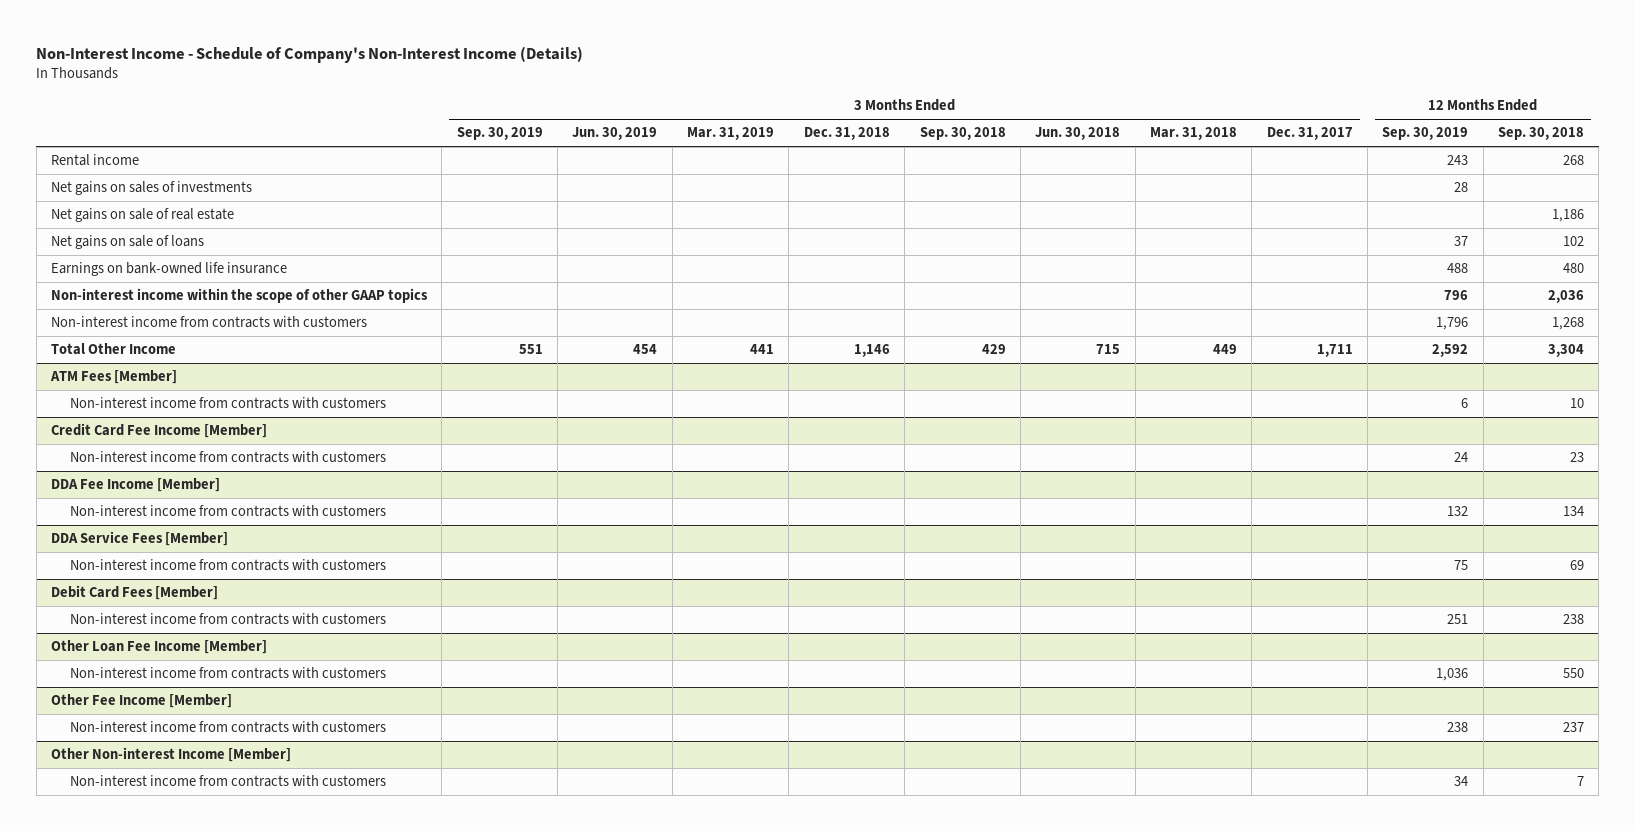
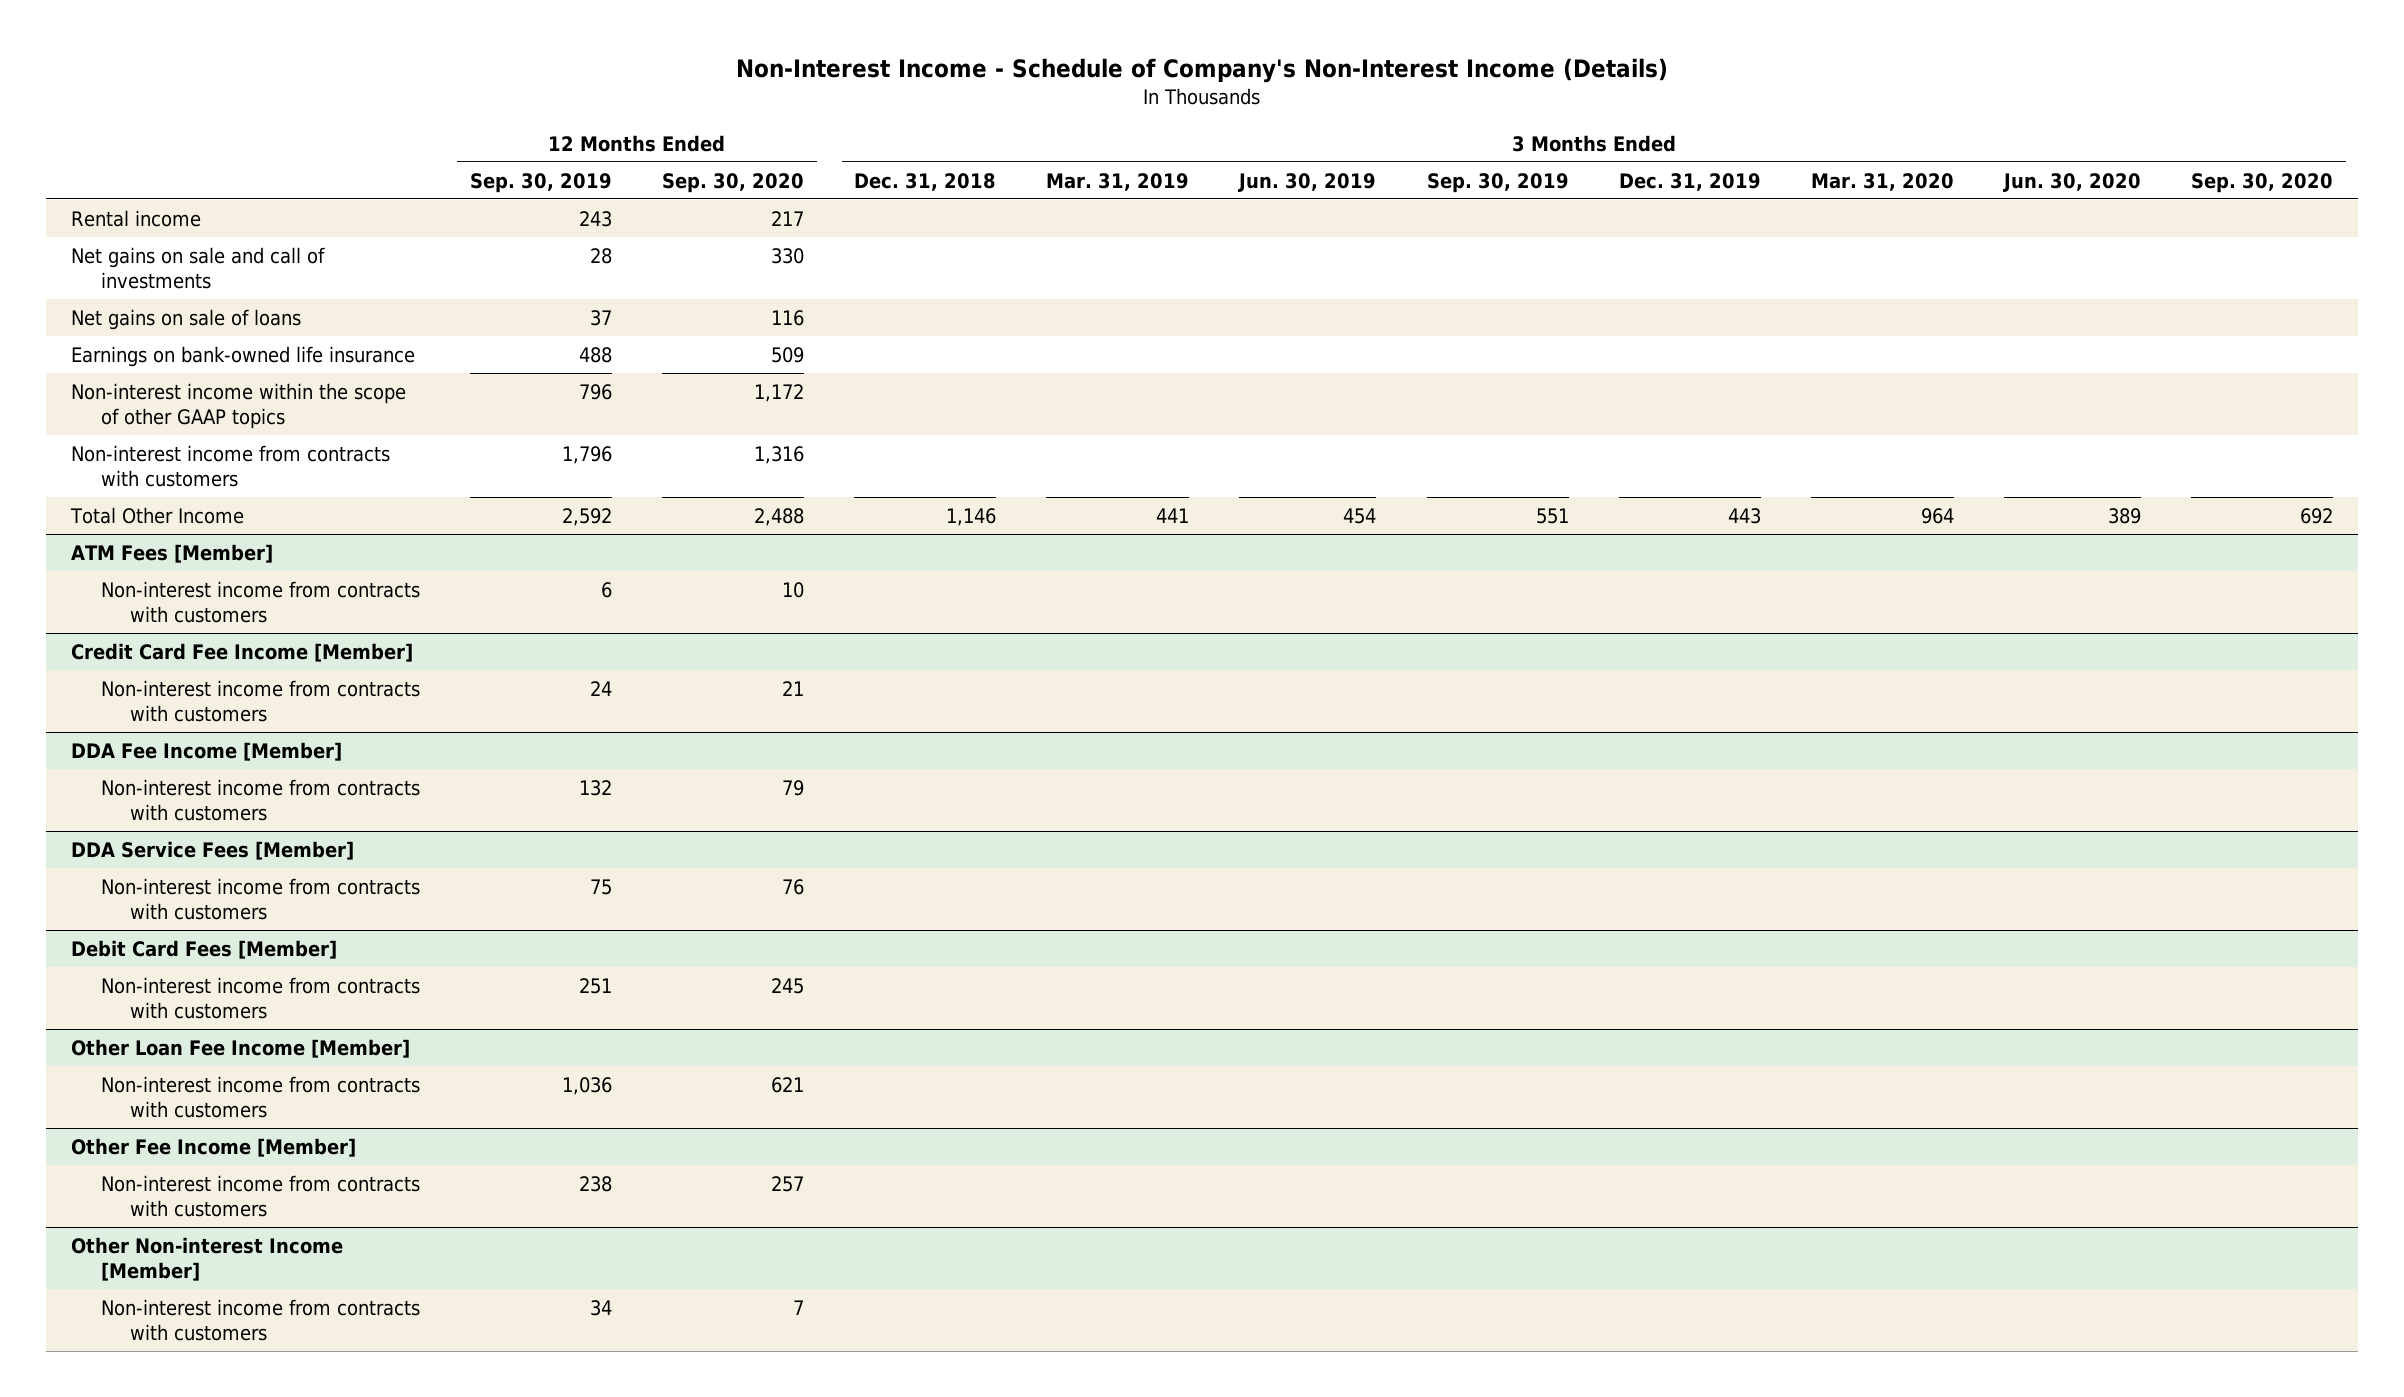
[919,127,1006,141] Sep. 30, 2018 -> none
[1035,127,1121,141] Jun. 30, 2018 -> none
[1149,127,1237,141] Mar. 31, 2018 -> none
[1266,127,1353,141] Dec. 31, 2017 -> none
[1497,127,1584,141] Sep. 30, 2018 -> none
none -> [661,172,804,193] Sep. 30, 2020
none -> [1618,172,1761,191] Dec. 31, 2019
none -> [1810,172,1954,191] Mar. 31, 2020
none -> [2003,172,2142,192] Jun. 30, 2020
none -> [2191,172,2334,193] Sep. 30, 2020
[51,208,235,223] Net gains on sale of real estate -> none
[51,181,253,196] Net gains on sales of investments -> [70,246,325,289] Net gains on sale and call of investments

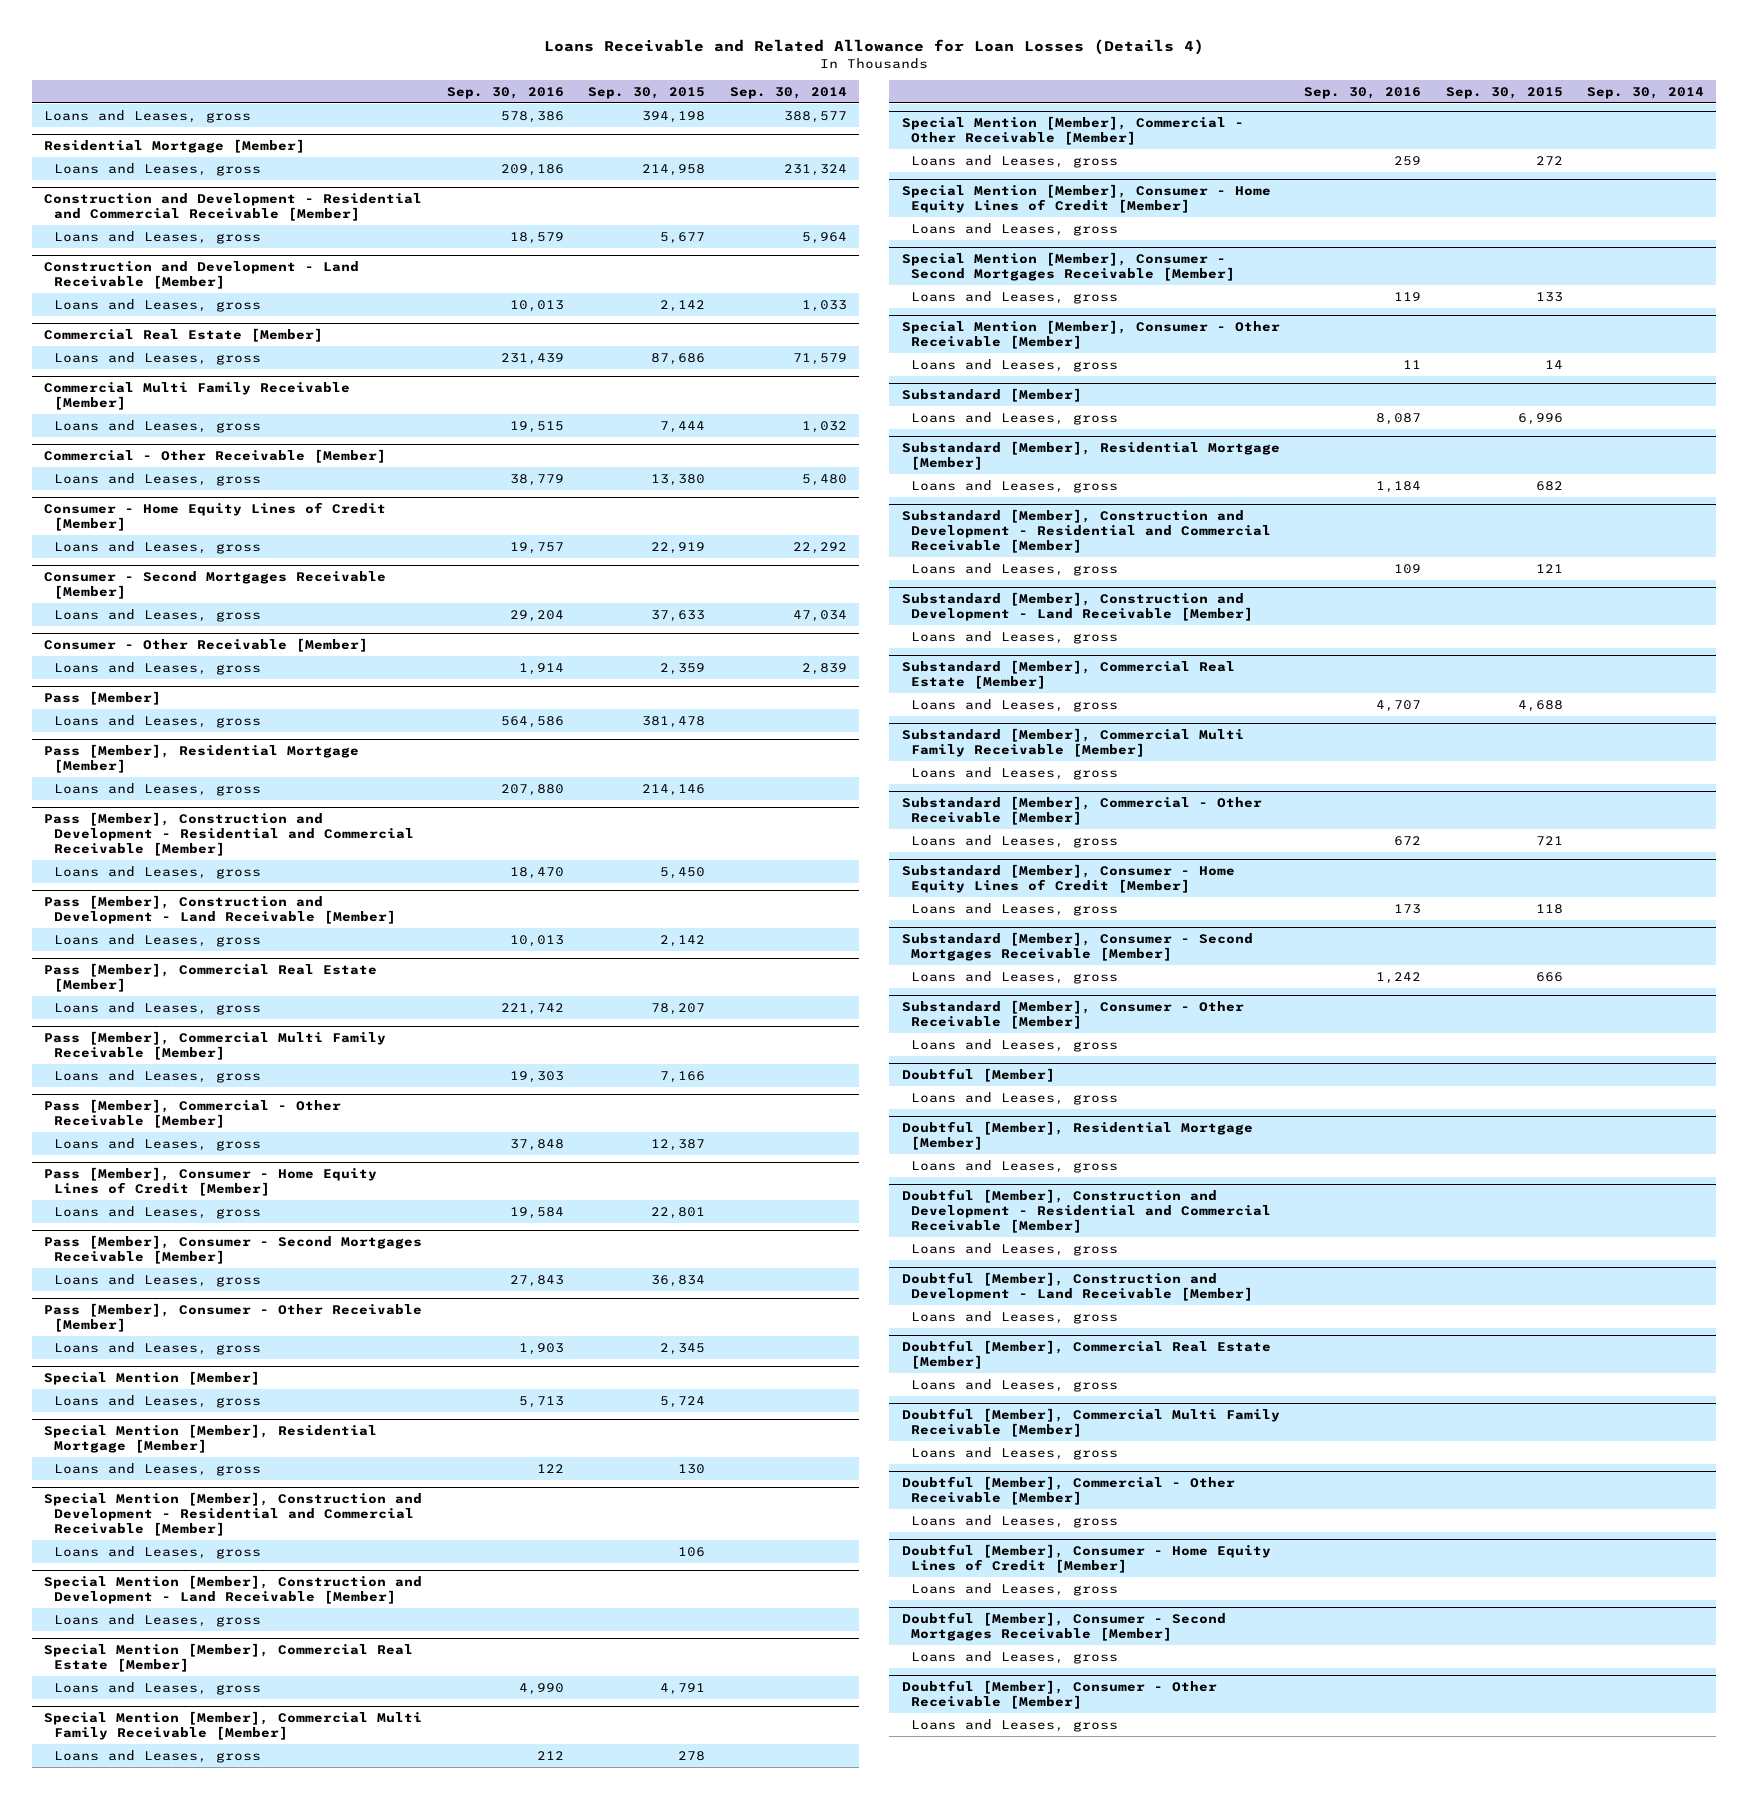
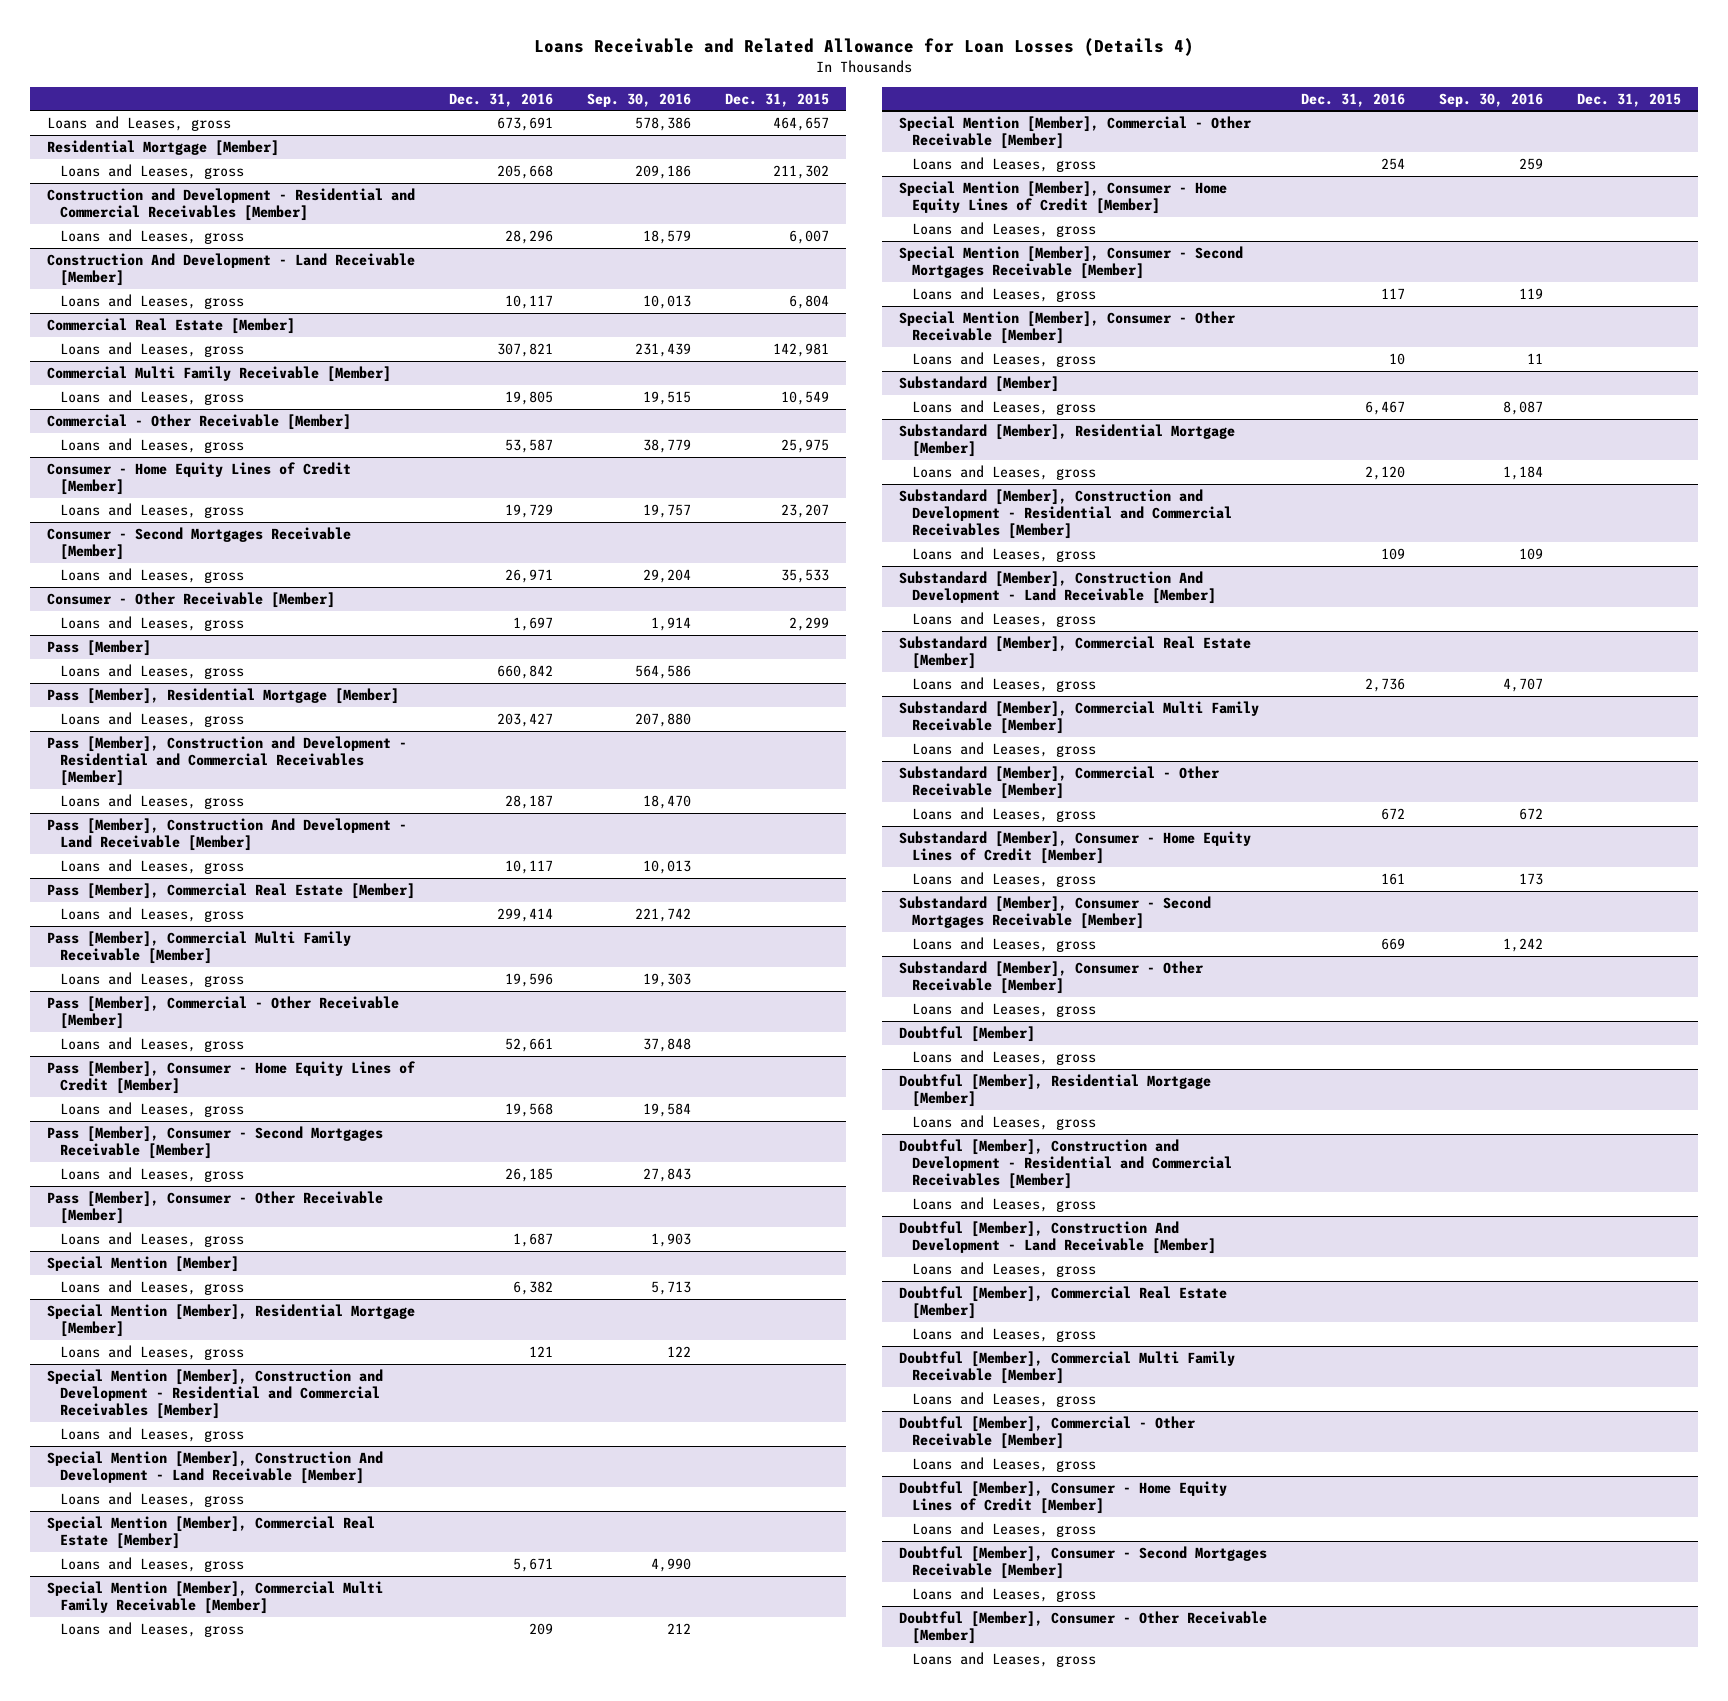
[588,86,706,99] Sep. 30, 2015 -> none
[729,86,847,99] Sep. 30, 2014 -> none
none -> [448,92,553,107] Dec. 31, 2016
none -> [724,92,829,107] Dec. 31, 2015
[44,193,423,222] Construction and Development - Residential and Commercial Receivable [Member] -> [46,187,415,221] Construction and Development - Residential and Commercial Receivables [Member]
[44,261,360,290] Construction and Development - Land Receivable [Member] -> [46,252,415,286] Construction And Development - Land Receivable [Member]
[44,812,415,857] Pass [Member], Construction and Development - Residential and Commercial Receivable [Member] -> [46,735,407,786] Pass [Member], Construction and Development - Residential and Commercial Receivables [Member]
[44,895,397,925] Pass [Member], Construction and Development - Land Receivable [Member] -> [46,817,407,851] Pass [Member], Construction And Development - Land Receivable [Member]
[44,1492,423,1537] Special Mention [Member], Construction and Development - Residential and Commercial Receivable [Member] -> [46,1368,383,1419] Special Mention [Member], Construction and Development - Residential and Commercial Receivables [Member]
[44,1575,423,1605] Special Mention [Member], Construction and Development - Land Receivable [Member] -> [46,1450,383,1484] Special Mention [Member], Construction And Development - Land Receivable [Member]
[901,509,1272,554] Substandard [Member], Construction and Development - Residential and Commercial Receivable [Member] -> [899,488,1232,539] Substandard [Member], Construction and Development - Residential and Commercial Receivables [Member]
[901,592,1254,622] Substandard [Member], Construction and Development - Land Receivable [Member] -> [899,570,1216,604] Substandard [Member], Construction And Development - Land Receivable [Member]
[901,1189,1272,1234] Doubtful [Member], Construction and Development - Residential and Commercial Receivable [Member] -> [899,1138,1232,1189] Doubtful [Member], Construction and Development - Residential and Commercial Receivables [Member]
[901,1272,1254,1302] Doubtful [Member], Construction and Development - Land Receivable [Member] -> [899,1220,1216,1254] Doubtful [Member], Construction And Development - Land Receivable [Member]

